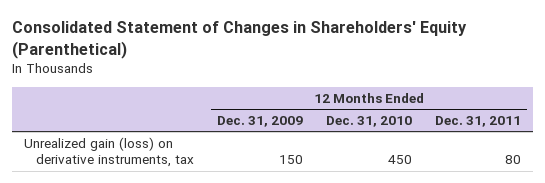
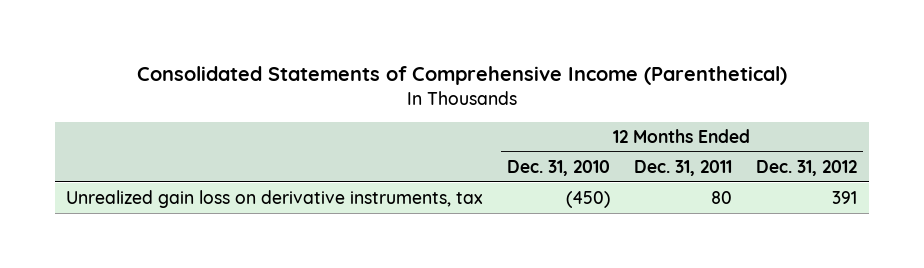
[12,21,468,59] Consolidated Statement of Changes in Shareholders' Equity (Parenthetical) -> [136,66,787,86] Consolidated Statements of Comprehensive Income (Parenthetical)
[216,116,303,128] Dec. 31, 2009 -> none
none -> [756,160,858,177] Dec. 31, 2012
[23,136,194,168] Unrealized gain (loss) on derivative instruments, tax -> [66,190,484,209] Unrealized gain loss on derivative instruments, tax
[387,155,412,165] 450 -> [566,191,611,209] (450)

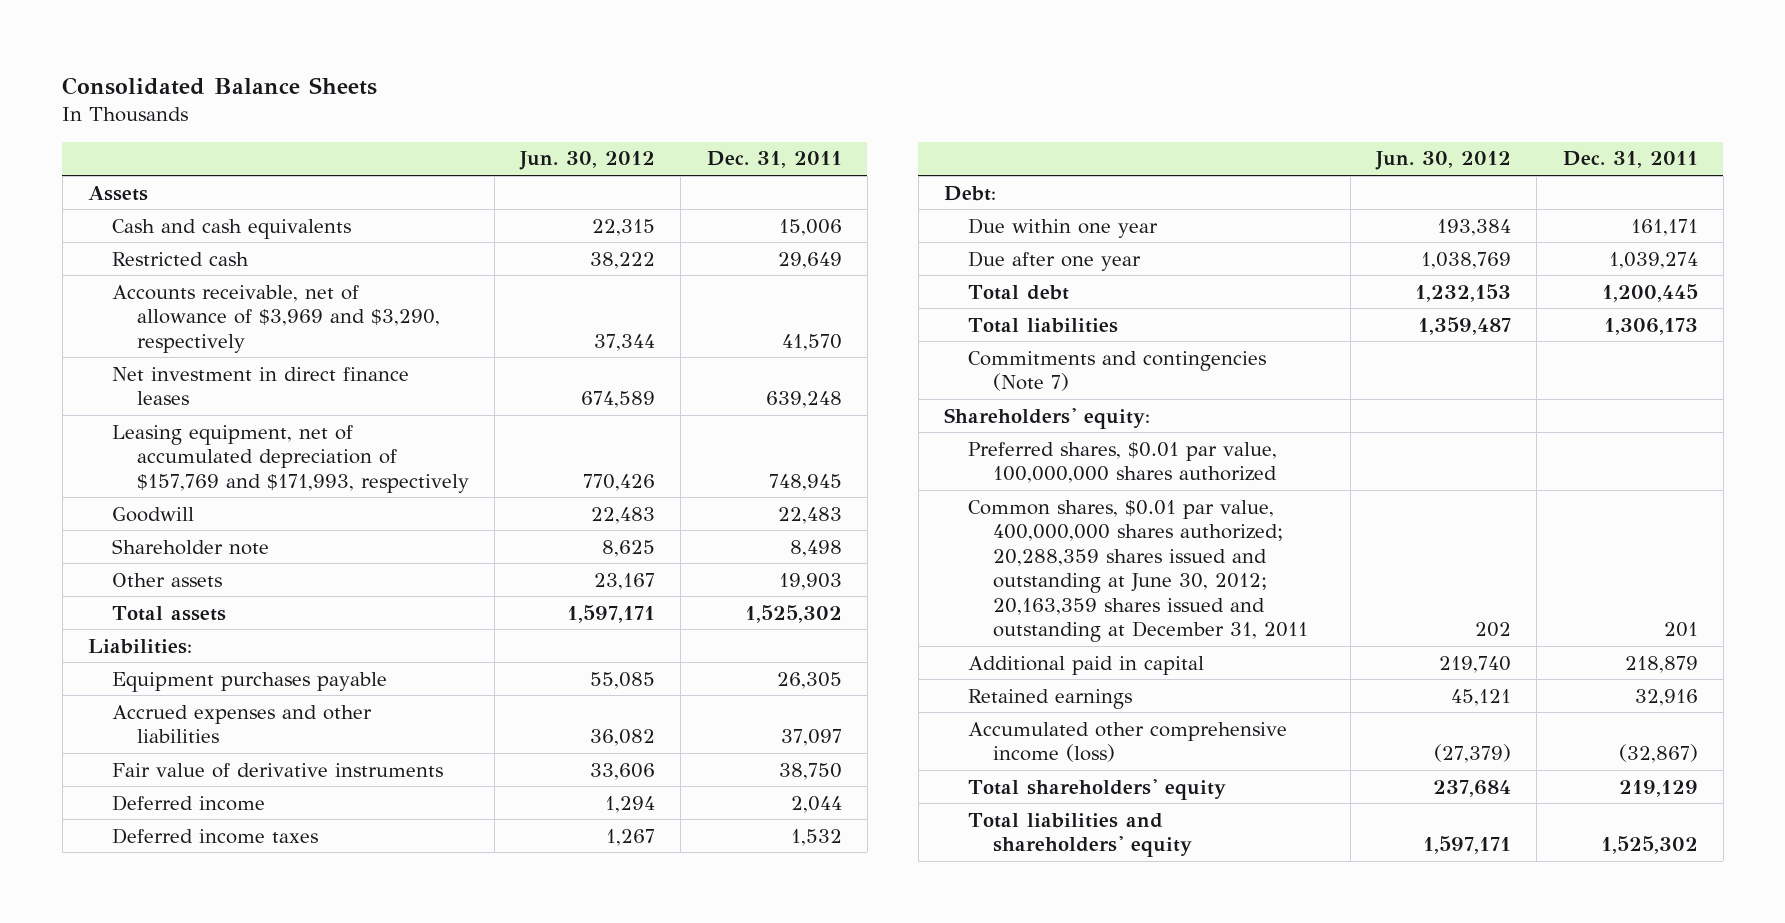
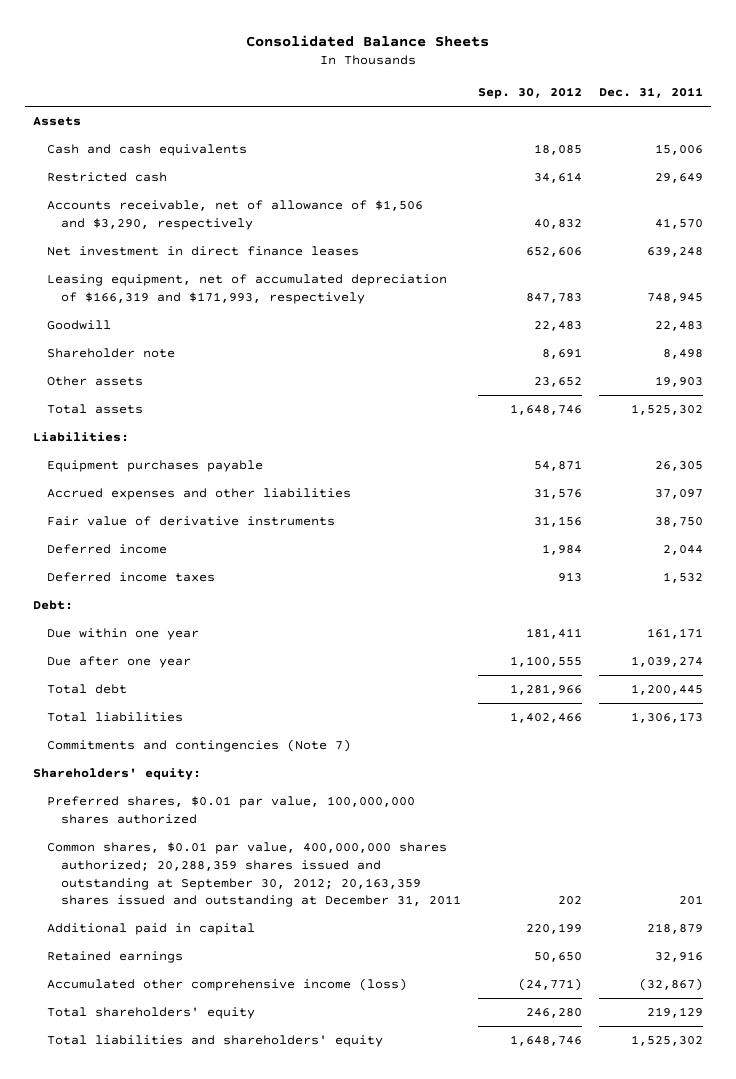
[519,151,656,171] Jun. 30, 2012 -> none
none -> [477,87,582,100] Sep. 30, 2012
[112,284,441,353] Accounts receivable, net of allowance of $3,969 and $3,290, respectively -> [46,200,423,230] Accounts receivable, net of allowance of $1,506 and $3,290, respectively
[112,424,470,493] Leasing equipment, net of accumulated depreciation of $157,769 and $171,993, respectively -> [46,274,447,304] Leasing equipment, net of accumulated depreciation of $166,319 and $171,993, respectively
[968,499,1309,643] Common shares, $0.01 par value, 400,000,000 shares authorized; 20,288,359 shares issued and outstanding at June 30, 2012; 20,163,359 shares issued and outstanding at December 31, 2011 -> [46,842,461,908] Common shares, $0.01 par value, 400,000,000 shares authorized; 20,288,359 shares issued and outstanding at September 30, 2012; 20,163,359 shares issued and outstanding at December 31, 2011

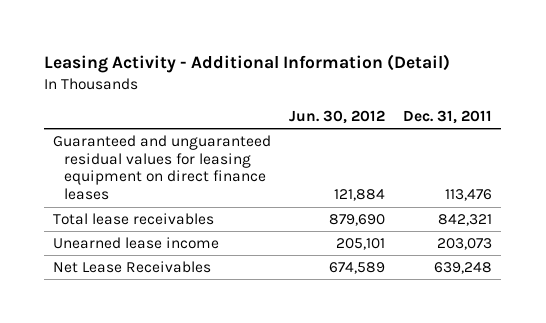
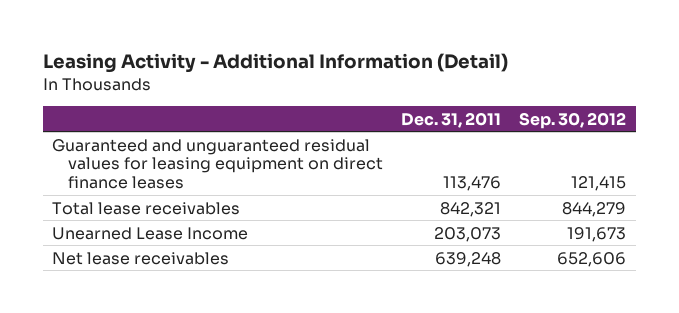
[289,110,386,125] Jun. 30, 2012 -> none
none -> [519,111,627,129] Sep. 30, 2012
[53,236,220,249] Unearned lease income -> [52,226,249,240] Unearned Lease Income
[53,260,212,273] Net Lease Receivables -> [52,251,230,265] Net lease receivables

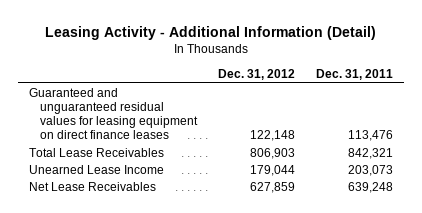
[519,111,627,129] Sep. 30, 2012 -> none
none -> [218,69,296,81] Dec. 31, 2012
[52,201,241,215] Total lease receivables -> [28,147,164,157] Total Lease Receivables
[52,251,230,265] Net lease receivables -> [28,181,156,191] Net Lease Receivables

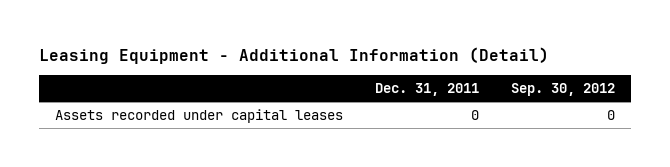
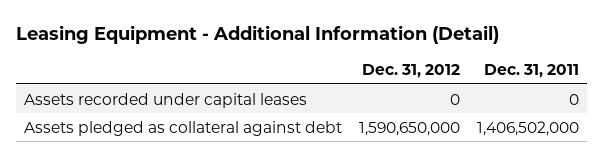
[510,83,615,97] Sep. 30, 2012 -> none
none -> [361,64,460,79] Dec. 31, 2012
none -> [24,120,343,136] Assets pledged as collateral against debt

